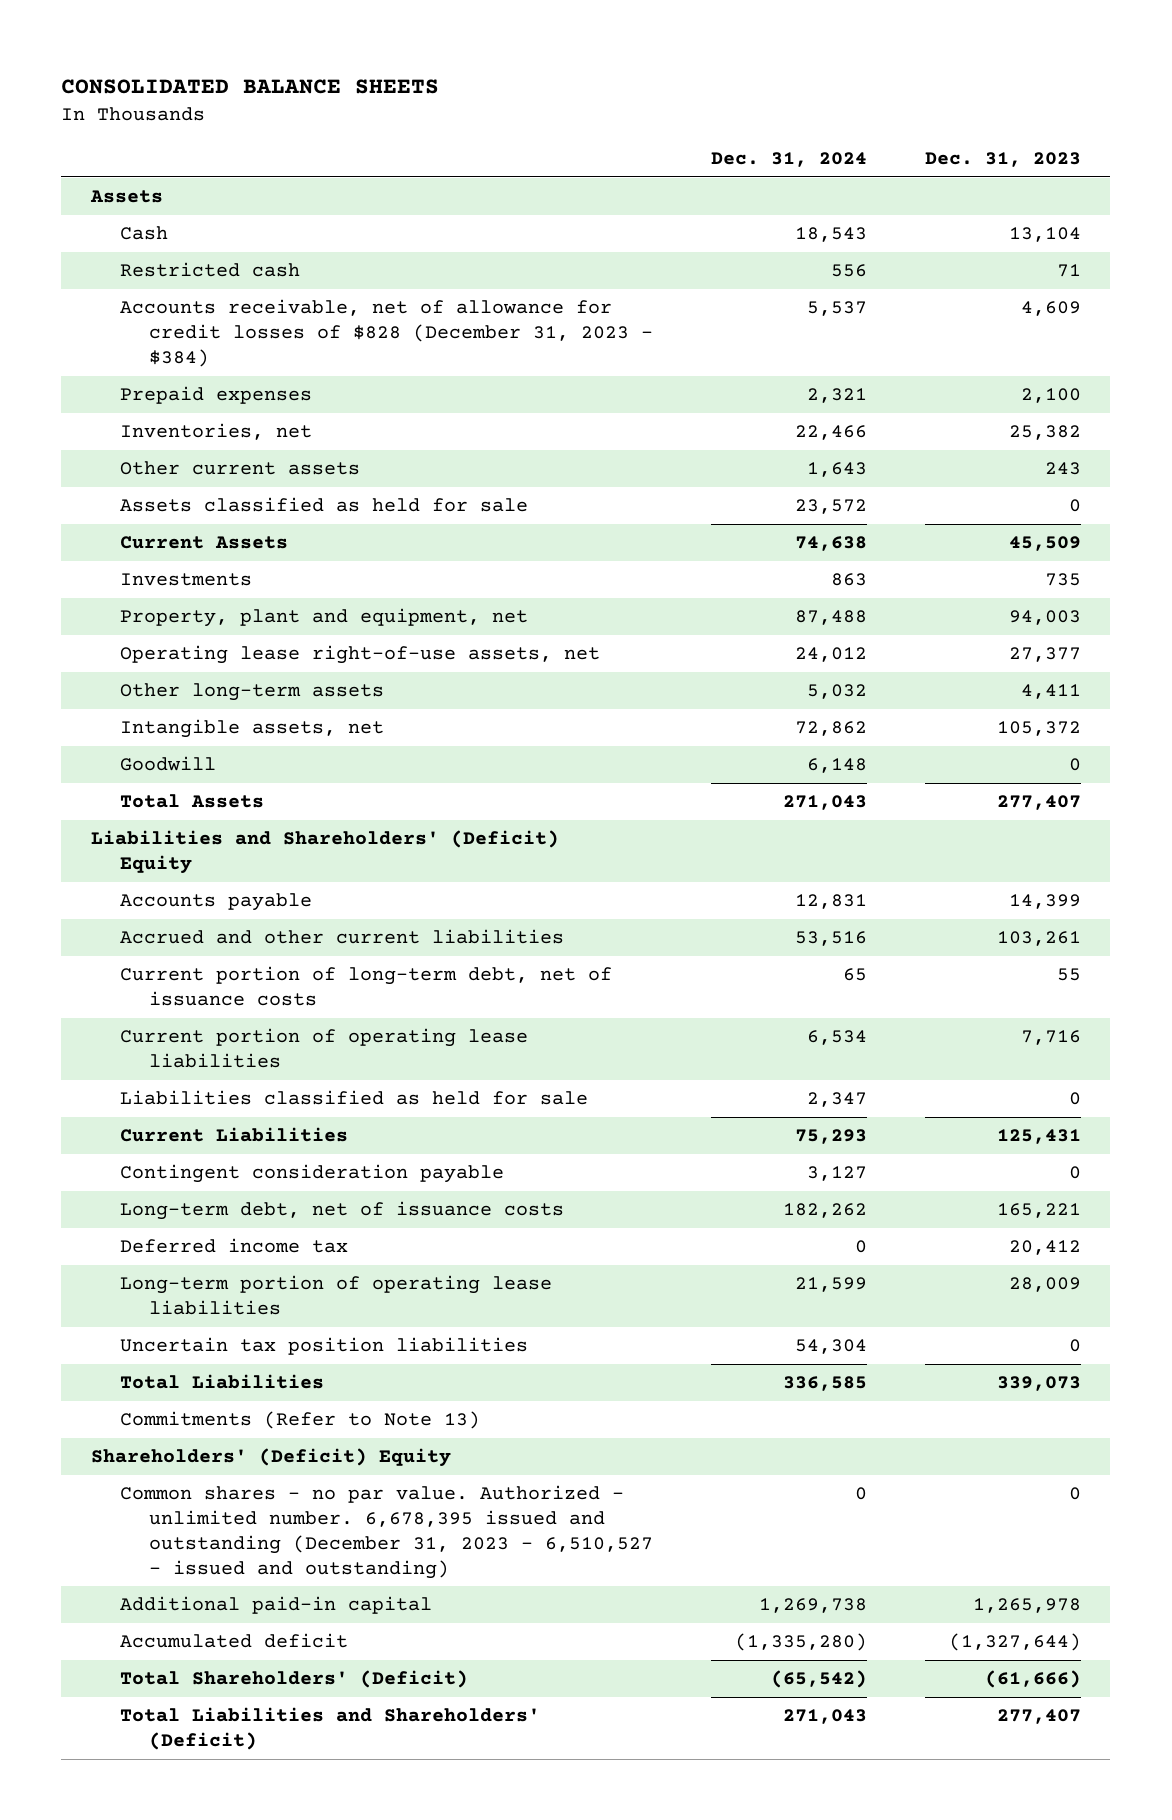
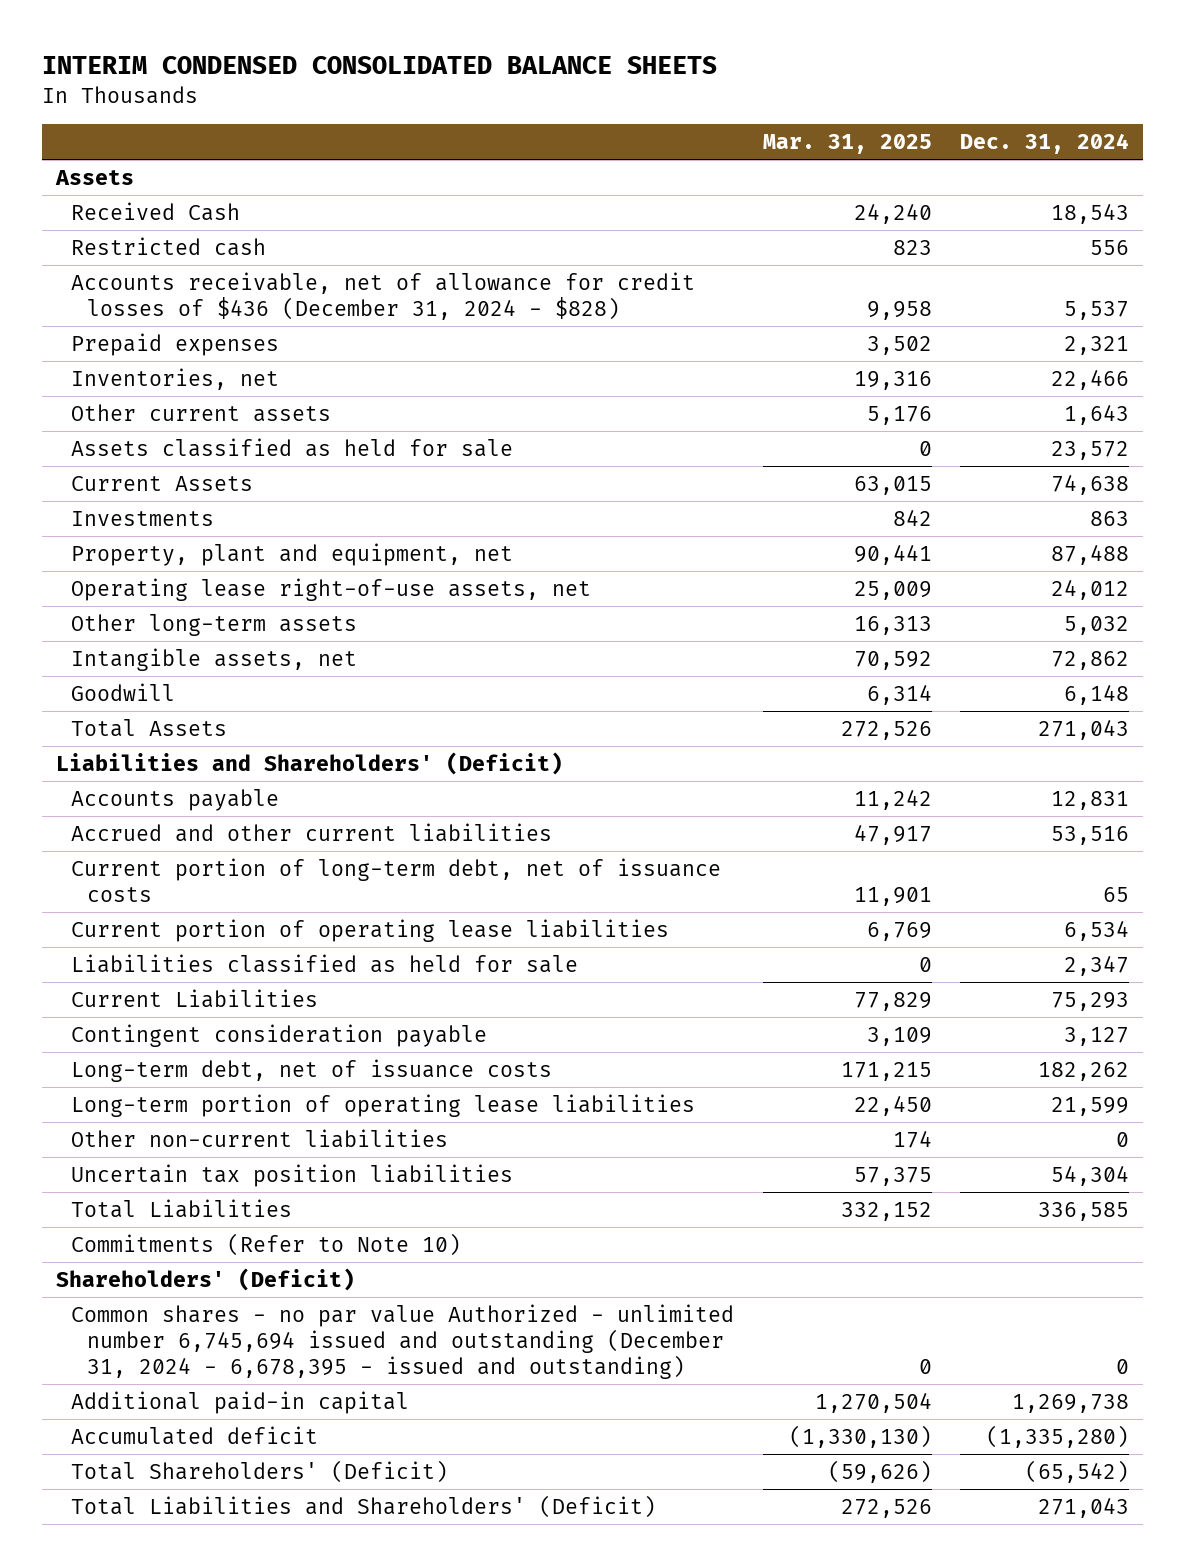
[61,78,440,94] CONSOLIDATED BALANCE SHEETS -> [41,56,717,75] INTERIM CONDENSED CONSOLIDATED BALANCE SHEETS
[925,152,1082,168] Dec. 31, 2023 -> none
none -> [762,134,932,155] Mar. 31, 2025
[119,226,168,241] Cash -> [71,201,241,221] Received Cash
[119,299,653,367] Accounts receivable, net of allowance for credit losses of $828 (December 31, 2023 - $384) -> [71,271,696,320] Accounts receivable, net of allowance for credit losses of $436 (December 31, 2024 - $828)
[90,830,559,875] Liabilities and Shareholders' (Deficit) Equity -> [55,751,563,775] Liabilities and Shareholders' (Deficit)
[119,1238,348,1254] Deferred income tax -> none
none -> [71,1128,449,1148] Other non-current liabilities
[119,1411,480,1430] Commitments (Refer to Note 13) -> [71,1232,462,1256] Commitments (Refer to Note 10)
[90,1448,451,1468] Shareholders' (Deficit) Equity -> [55,1267,355,1291] Shareholders' (Deficit)
[119,1485,653,1579] Common shares - no par value. Authorized - unlimited number. 6,678,395 issued and outstanding (December 31, 2023 - 6,510,527 - issued and outstanding) -> [71,1303,735,1379] Common shares - no par value Authorized - unlimited number 6,745,694 issued and outstanding (December 31, 2024 - 6,678,395 - issued and outstanding)

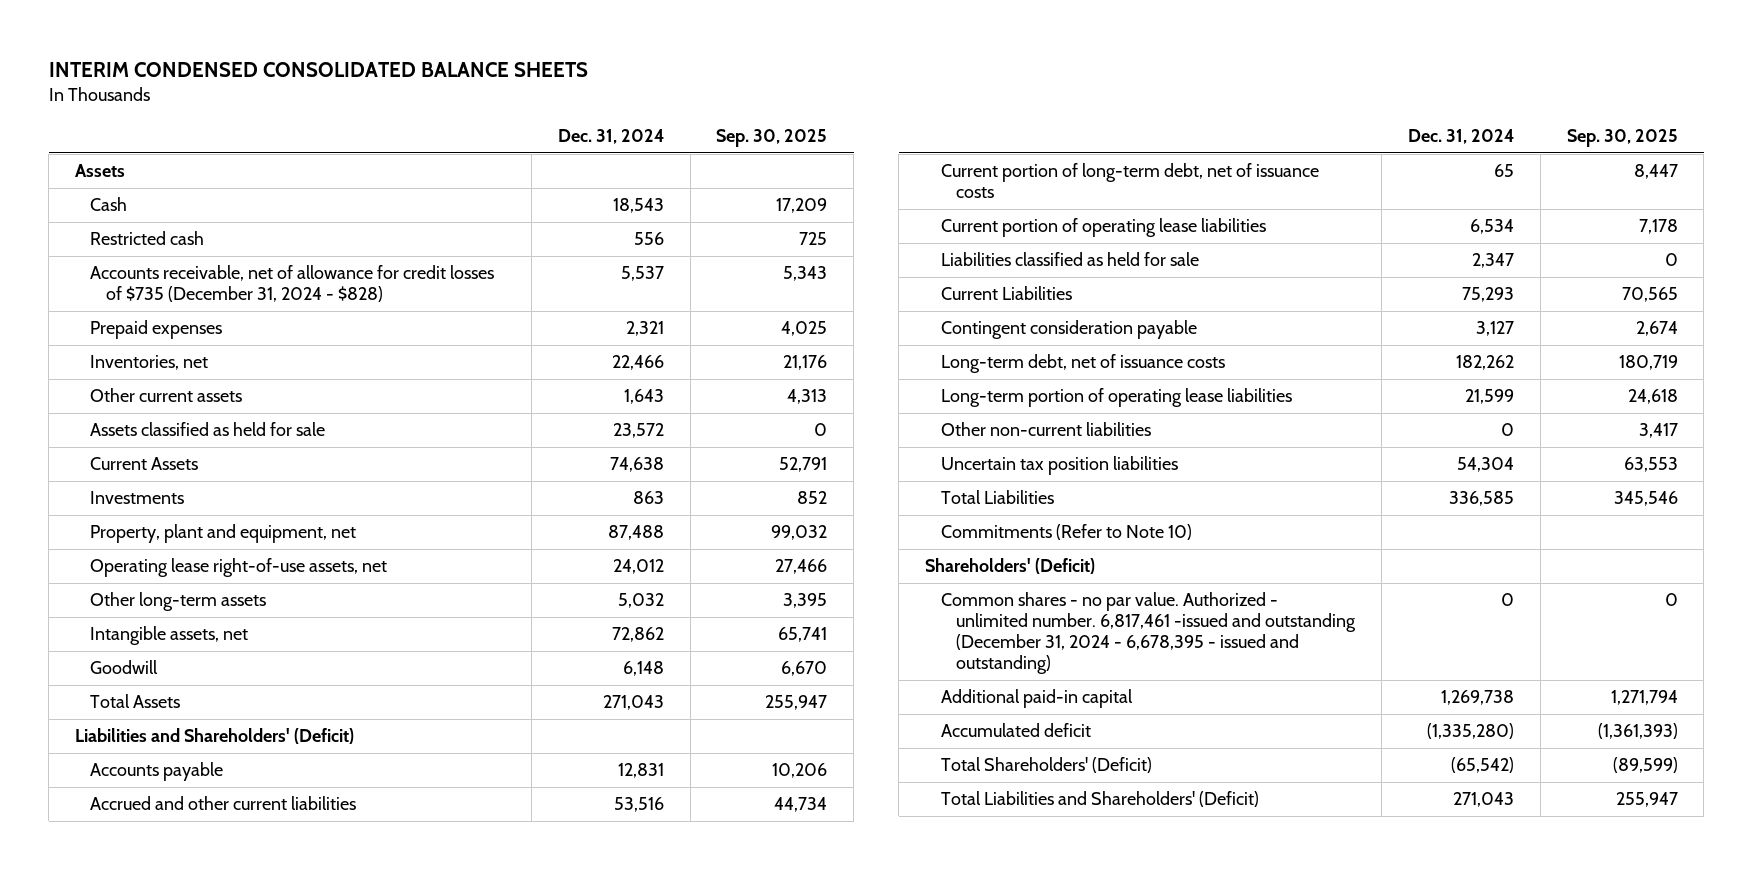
[762,134,932,155] Mar. 31, 2025 -> none
none -> [716,129,828,148] Sep. 30, 2025
[71,201,241,221] Received Cash -> [90,197,128,212] Cash
[71,271,696,320] Accounts receivable, net of allowance for credit losses of $436 (December 31, 2024 - $828) -> [90,265,495,303] Accounts receivable, net of allowance for credit losses of $735 (December 31, 2024 - $828)
[71,1303,735,1379] Common shares - no par value Authorized - unlimited number 6,745,694 issued and outstanding (December 31, 2024 - 6,678,395 - issued and outstanding) -> [940,592,1357,675] Common shares - no par value. Authorized - unlimited number. 6,817,461 -issued and outstanding (December 31, 2024 - 6,678,395 - issued and outstanding)

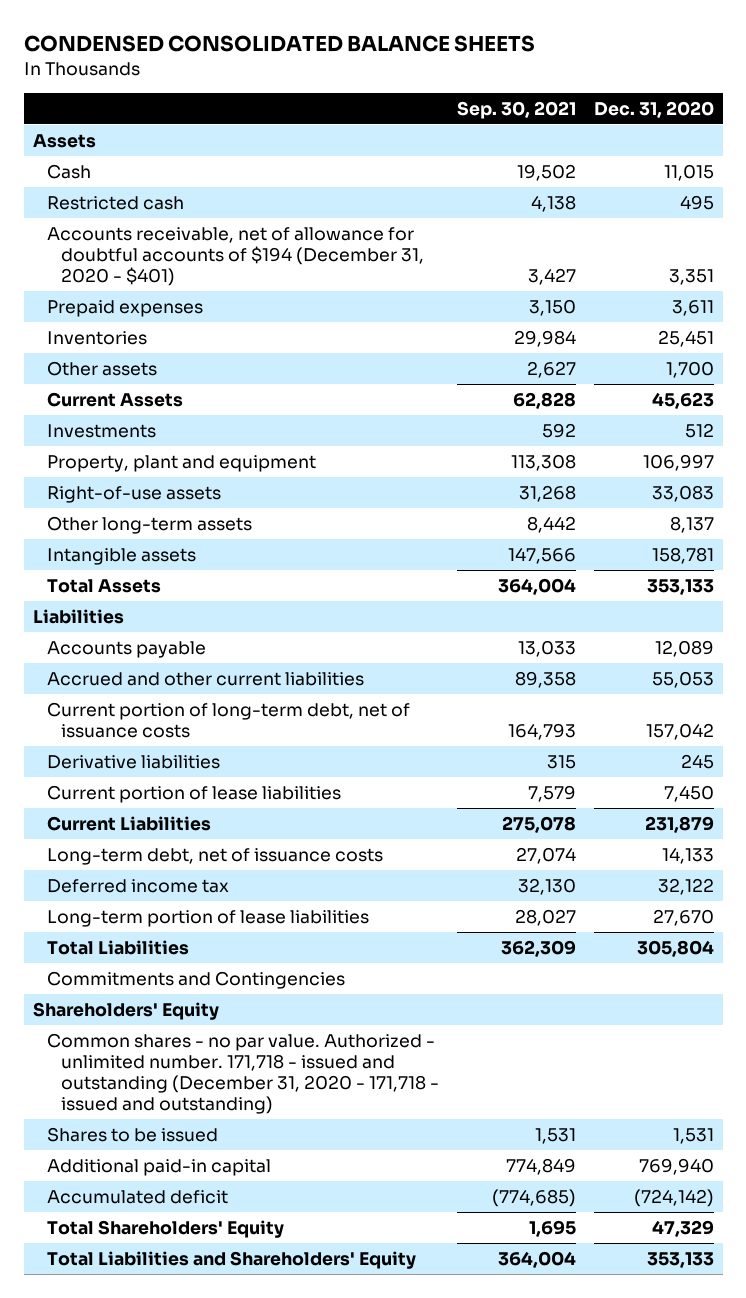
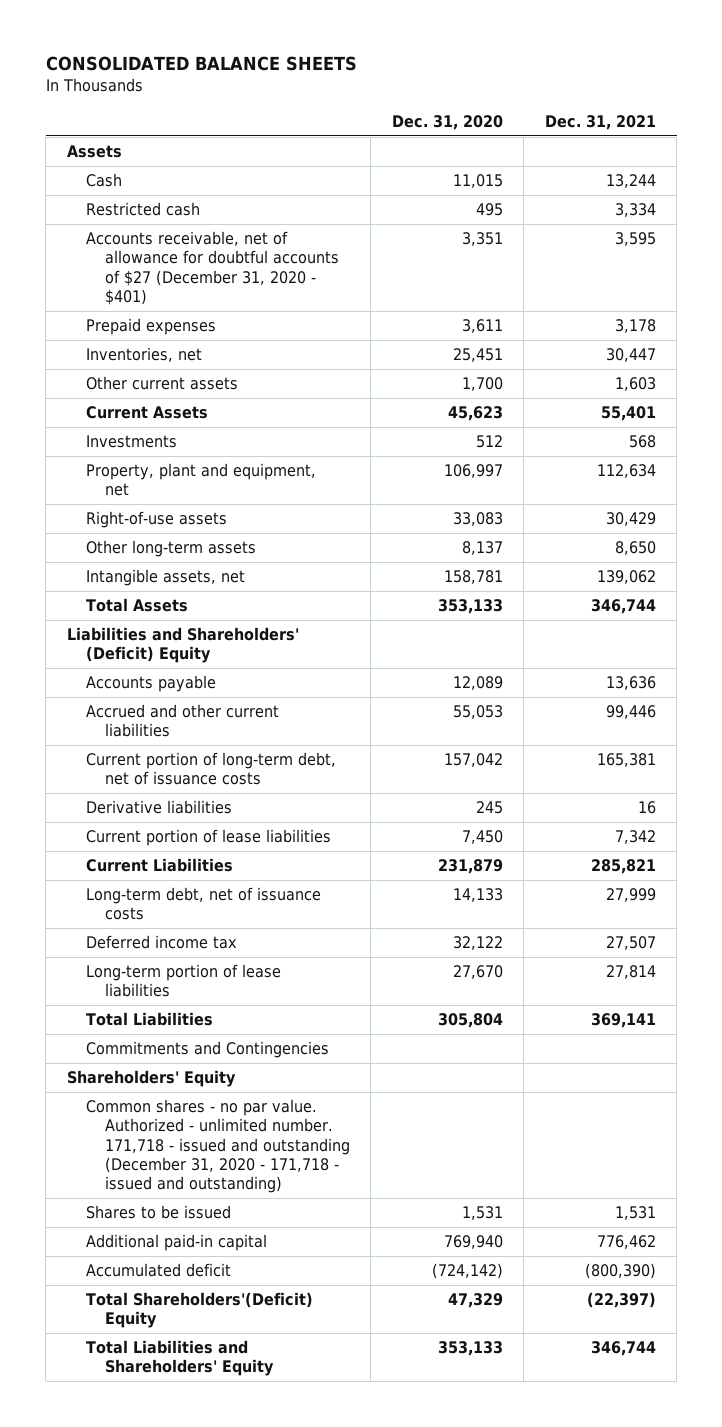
[23,35,535,53] CONDENSED CONSOLIDATED BALANCE SHEETS -> [45,56,357,72] CONSOLIDATED BALANCE SHEETS
[456,100,576,119] Sep. 30, 2021 -> none
none -> [544,115,656,131] Dec. 31, 2021
[46,227,424,286] Accounts receivable, net of allowance for doubtful accounts of $194 (December 31, 2020 - $401) -> [85,231,339,305] Accounts receivable, net of allowance for doubtful accounts of $27 (December 31, 2020 - $401)
[46,331,147,346] Inventories -> [85,347,202,363] Inventories, net
[46,361,157,377] Other assets -> [85,376,238,391] Other current assets
[46,455,316,473] Property, plant and equipment -> [85,463,316,497] Property, plant and equipment, net
[46,548,196,566] Intangible assets -> [85,569,245,587] Intangible assets, net
[32,609,124,625] Liabilities -> none
none -> [66,627,299,664] Liabilities and Shareholders' (Deficit) Equity
[46,1220,284,1239] Total Shareholders' Equity -> [85,1292,313,1329] Total Shareholders'(Deficit) Equity

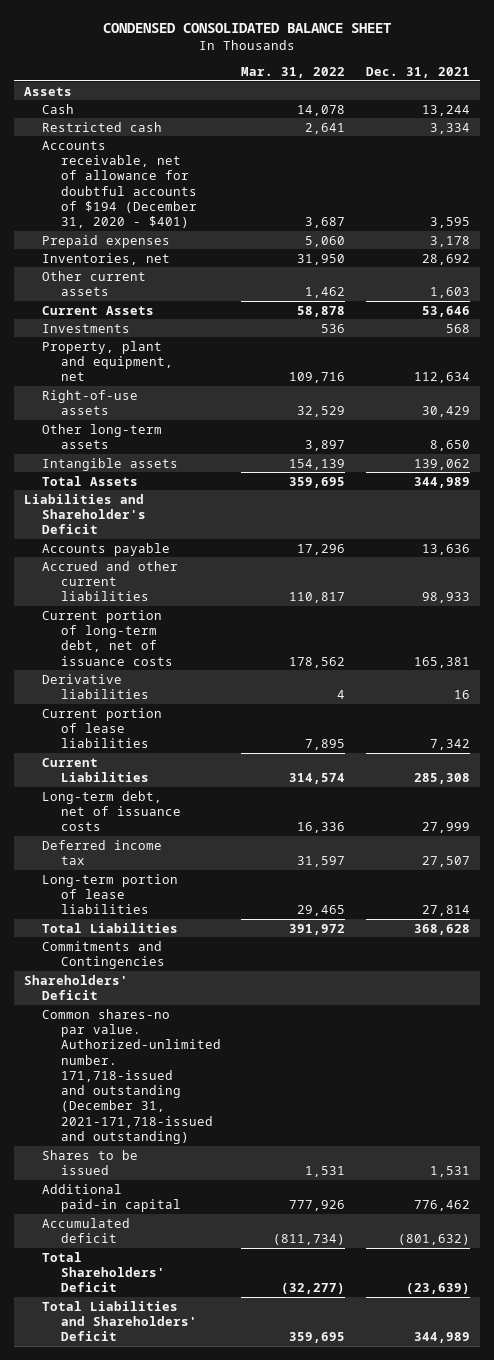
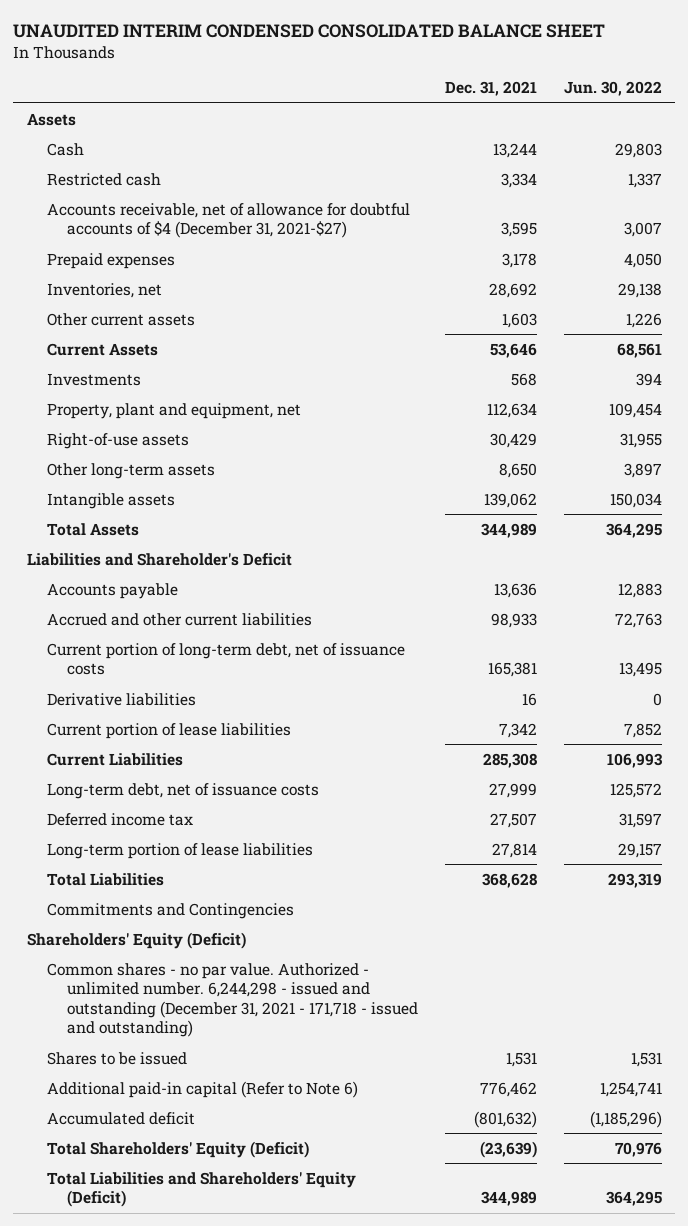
[102,23,391,34] CONDENSED CONSOLIDATED BALANCE SHEET -> [13,24,606,39] UNAUDITED INTERIM CONDENSED CONSOLIDATED BALANCE SHEET
[241,66,346,78] Mar. 31, 2022 -> none
none -> [563,81,662,97] Jun. 30, 2022
[42,140,197,229] Accounts receivable, net of allowance for doubtful accounts of $194 (December 31, 2020 - $401) -> [47,202,411,239] Accounts receivable, net of allowance for doubtful accounts of $4 (December 31, 2021-$27)
[24,974,129,1000] Shareholders' Deficit -> [26,931,246,949] Shareholders' Equity (Deficit)
[42,1008,221,1144] Common shares-no par value. Authorized-unlimited number. 171,718-issued and outstanding (December 31, 2021-171,718-issued and outstanding) -> [47,962,419,1038] Common shares - no par value. Authorized - unlimited number. 6,244,298 - issued and outstanding (December 31, 2021 - 171,718 - issued and outstanding)
[42,1183,181,1212] Additional paid-in capital -> [47,1080,359,1098] Additional paid-in capital (Refer to Note 6)
[42,1251,165,1293] Total Shareholders' Deficit -> [47,1140,310,1158] Total Shareholders' Equity (Deficit)
[42,1300,197,1342] Total Liabilities and Shareholders' Deficit -> [47,1171,357,1208] Total Liabilities and Shareholders' Equity (Deficit)

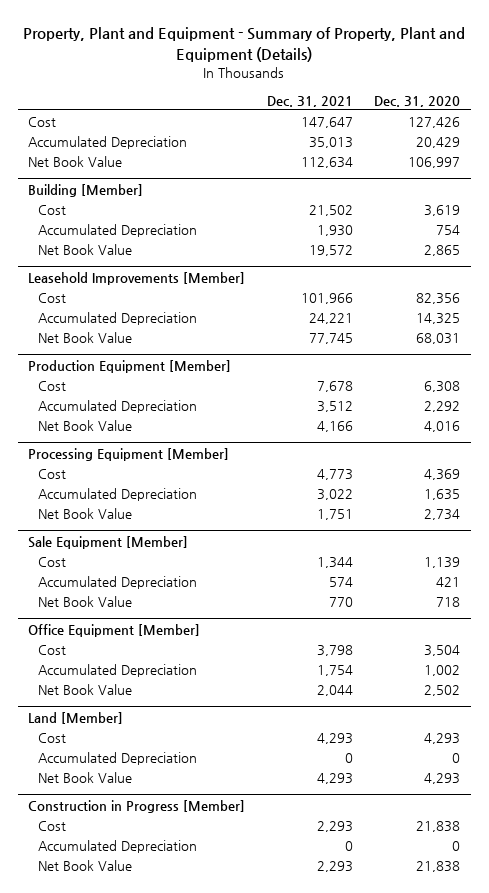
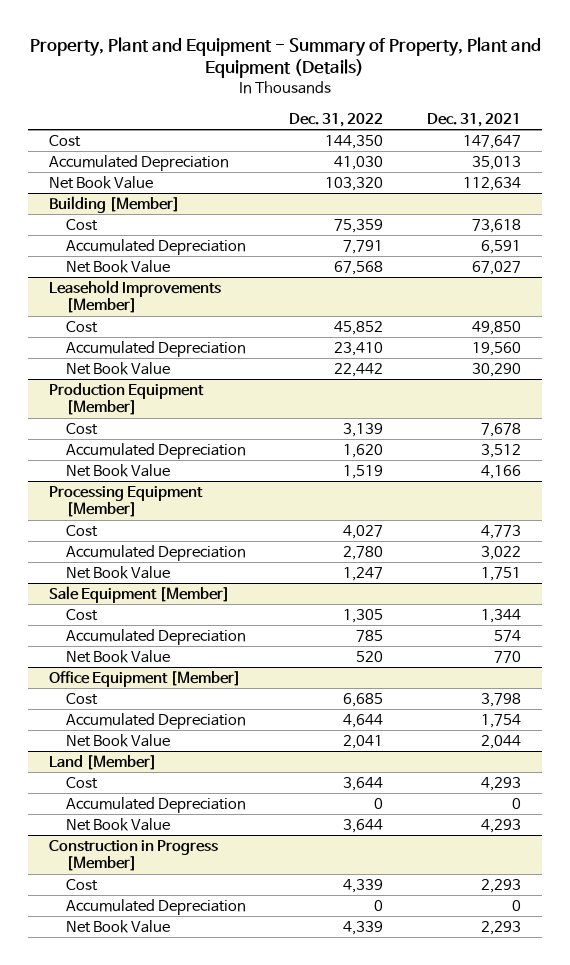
[374,95,461,107] Dec. 31, 2020 -> none
none -> [289,112,384,127] Dec. 31, 2022
[308,204,353,216] 21,502 -> [471,218,521,233] 73,618
[316,224,353,236] 1,930 -> [480,239,521,254] 6,591
[308,244,353,256] 19,572 -> [471,260,521,275] 67,027
[300,292,353,304] 101,966 -> [471,320,521,335] 49,850
[308,312,353,324] 24,221 -> [471,341,521,356] 19,560
[308,332,353,344] 77,745 -> [471,362,521,377] 30,290

